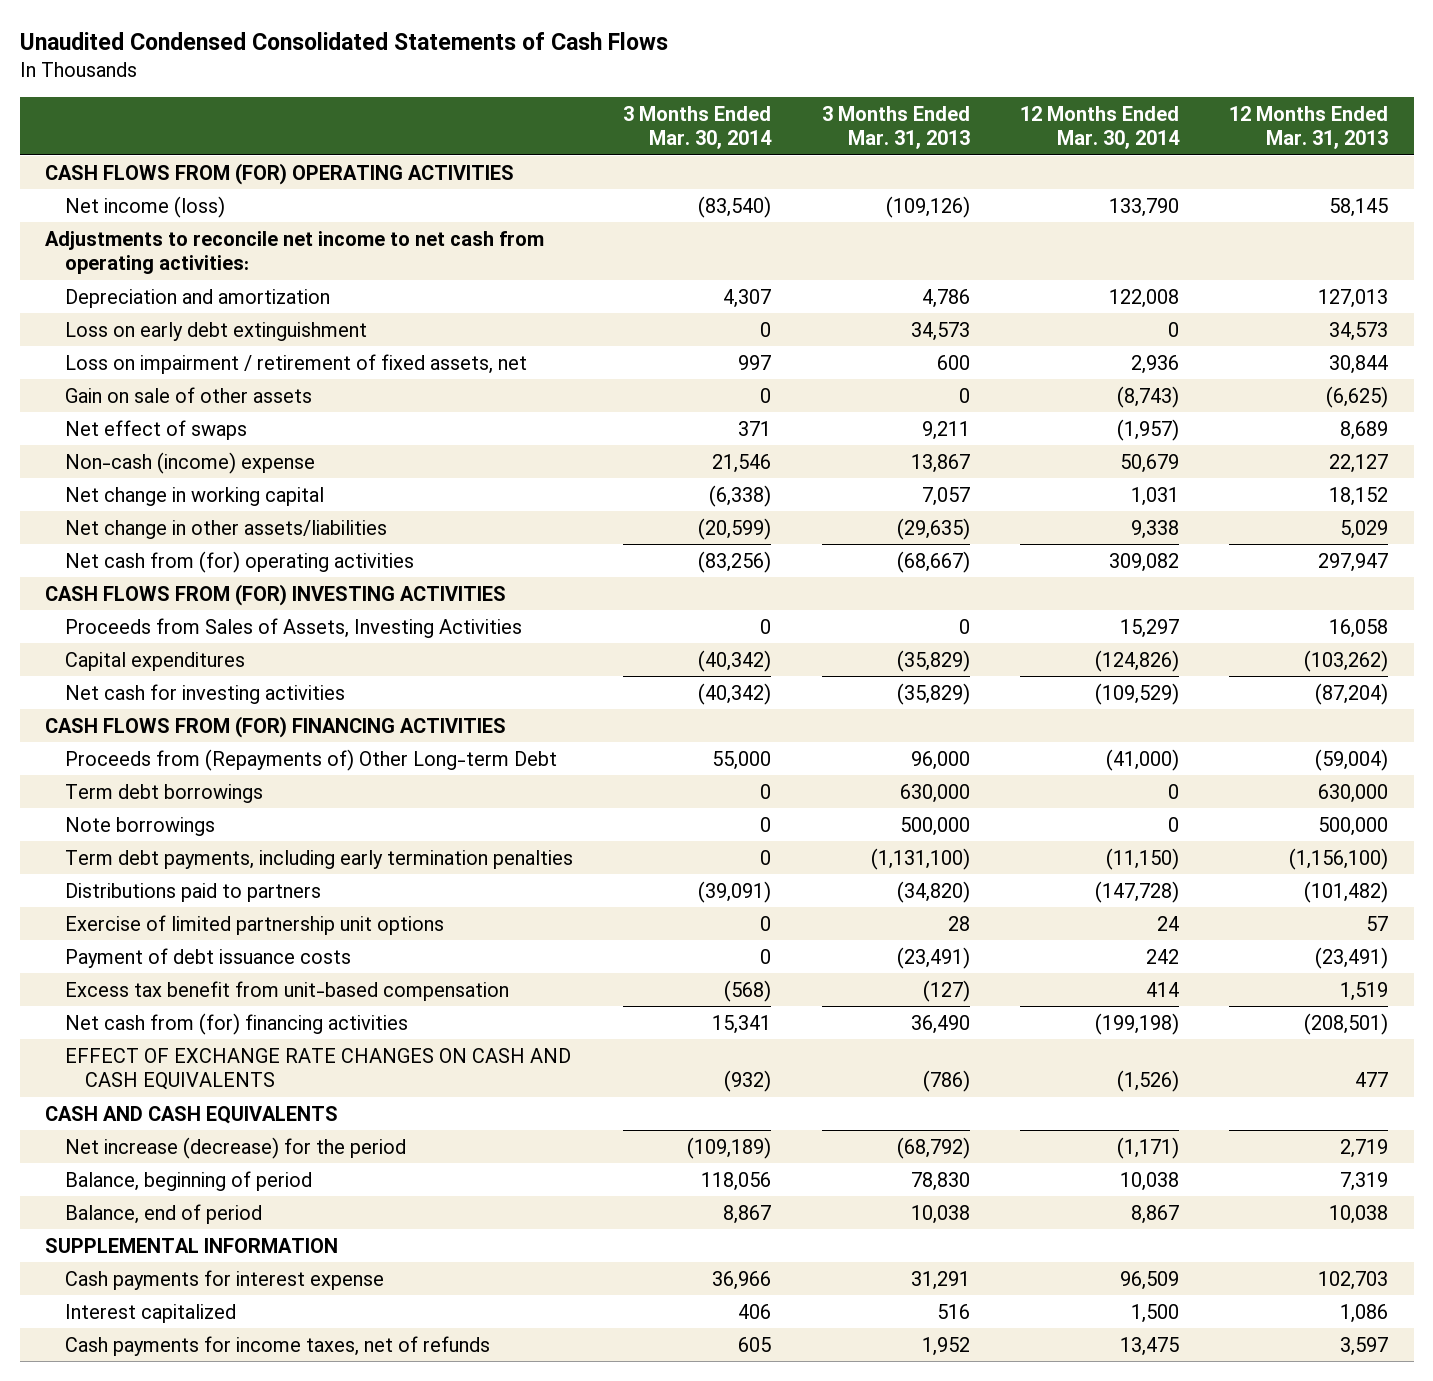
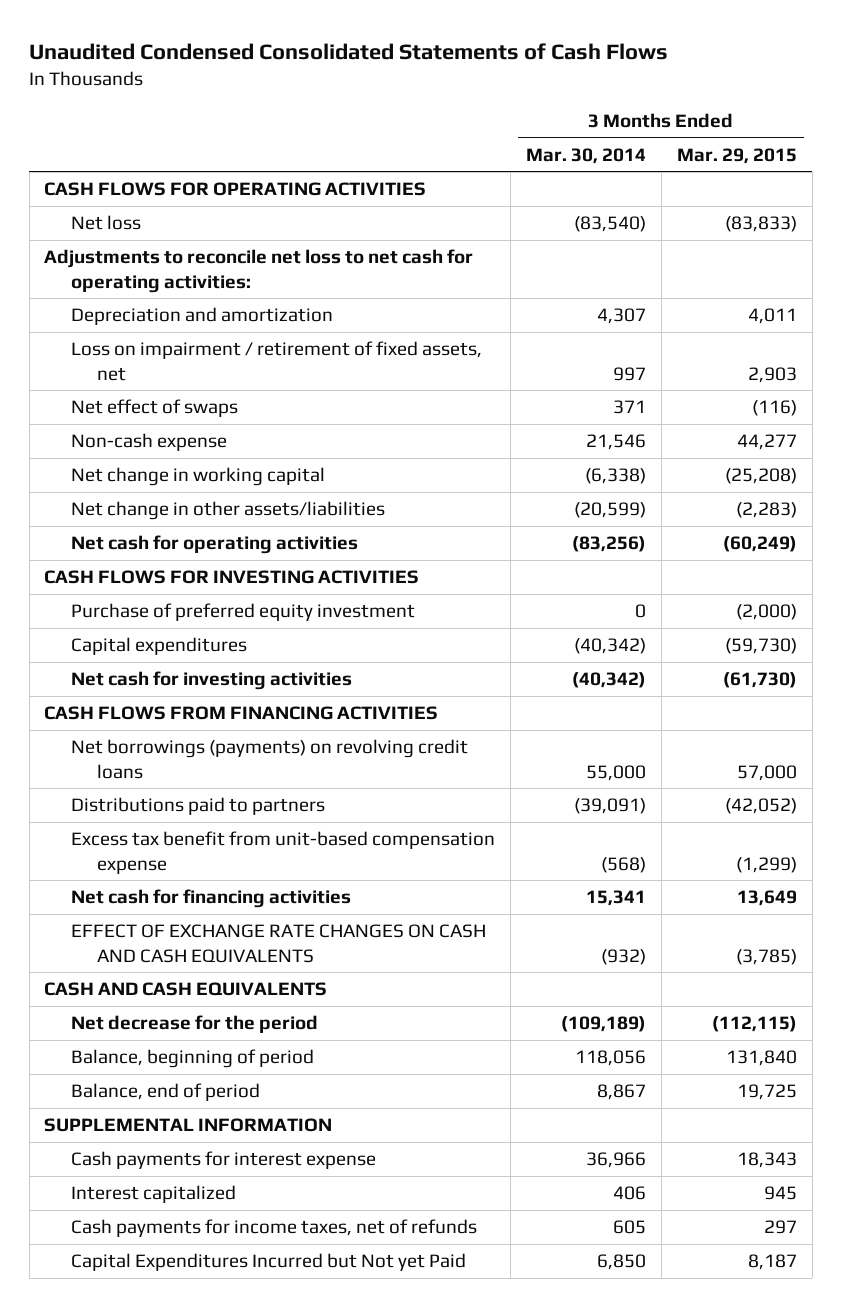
[821,105,970,150] 3 Months Ended Mar. 31, 2013 -> none
[1019,105,1180,150] 12 Months Ended Mar. 30, 2014 -> none
[1229,105,1389,150] 12 Months Ended Mar. 31, 2013 -> none
none -> [676,147,797,164] Mar. 29, 2015
[44,162,514,185] CASH FLOWS FROM (FOR) OPERATING ACTIVITIES -> [44,182,427,197] CASH FLOWS FOR OPERATING ACTIVITIES
[64,195,225,218] Net income (loss) -> [70,215,141,231] Net loss
[44,230,544,275] Adjustments to reconcile net income to net cash from operating activities: -> [44,249,474,293] Adjustments to reconcile net loss to net cash for operating activities:
[64,321,367,341] Loss on early debt extinguishment -> none
[64,386,312,403] Gain on sale of other assets -> none
[64,451,315,474] Non-cash (income) expense -> [70,433,227,452] Non-cash expense
[64,550,414,573] Net cash from (for) operating activities -> [70,535,358,555] Net cash for operating activities
[44,583,506,606] CASH FLOWS FROM (FOR) INVESTING ACTIVITIES -> [44,570,420,585] CASH FLOWS FOR INVESTING ACTIVITIES
[64,617,522,638] Proceeds from Sales of Assets, Investing Activities -> [70,603,415,622] Purchase of preferred equity investment
[64,783,263,803] Term debt borrowings -> none
[64,816,215,836] Note borrowings -> none
[64,849,573,869] Term debt payments, including early termination penalties -> none
[44,715,506,738] CASH FLOWS FROM (FOR) FINANCING ACTIVITIES -> [44,706,439,721] CASH FLOWS FROM FINANCING ACTIVITIES
[64,748,557,771] Proceeds from (Repayments of) Other Long-term Debt -> [70,739,468,779] Net borrowings (payments) on revolving credit loans
[64,914,444,935] Exercise of limited partnership unit options -> none
[64,947,351,968] Payment of debt issuance costs -> none
[64,980,509,1001] Excess tax benefit from unit-based compensation -> [70,831,495,874] Excess tax benefit from unit-based compensation expense
[64,1012,408,1035] Net cash from (for) financing activities -> [70,889,351,909] Net cash for financing activities
[64,1136,406,1159] Net increase (decrease) for the period -> [70,1015,318,1034] Net decrease for the period
none -> [70,1253,466,1272] Capital Expenditures Incurred but Not yet Paid

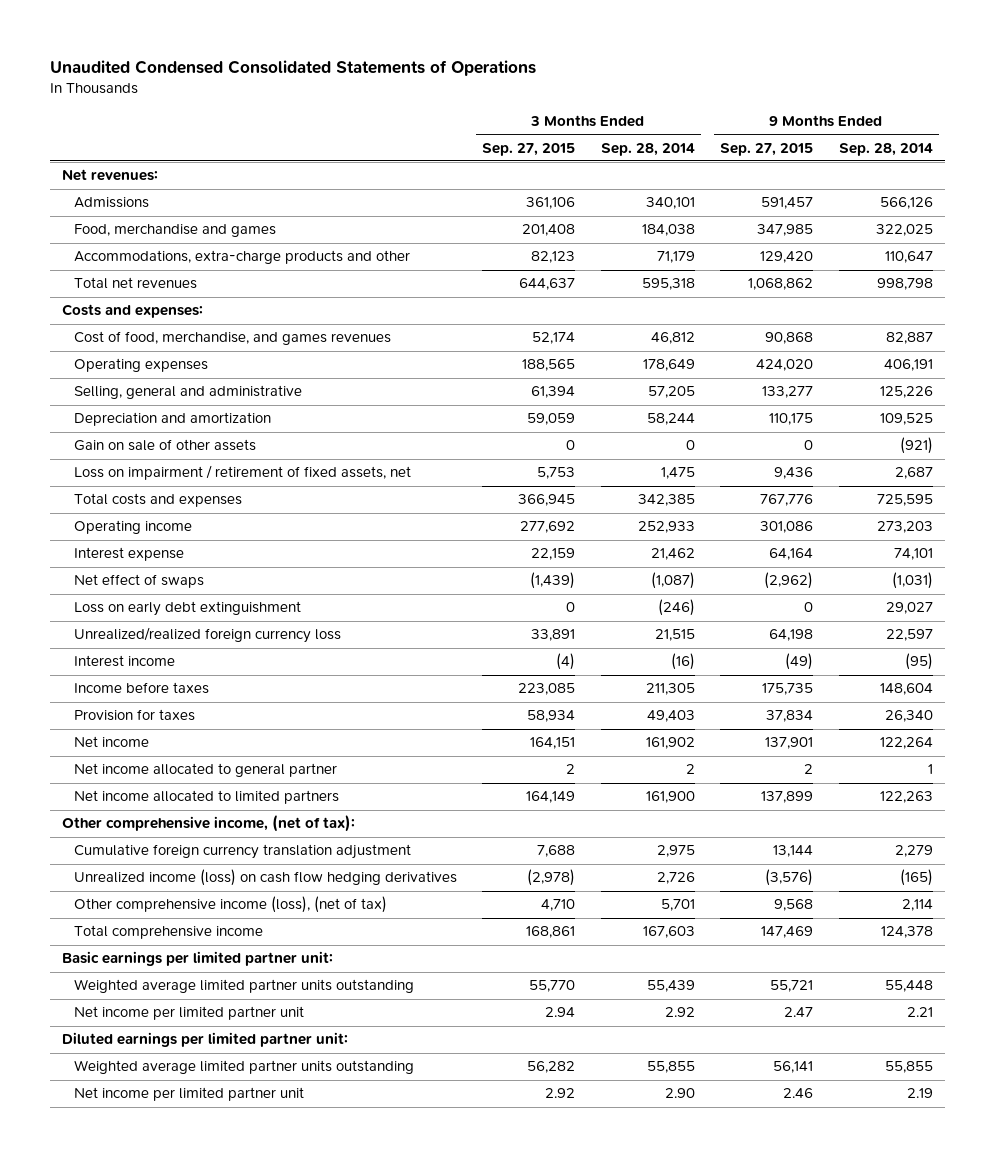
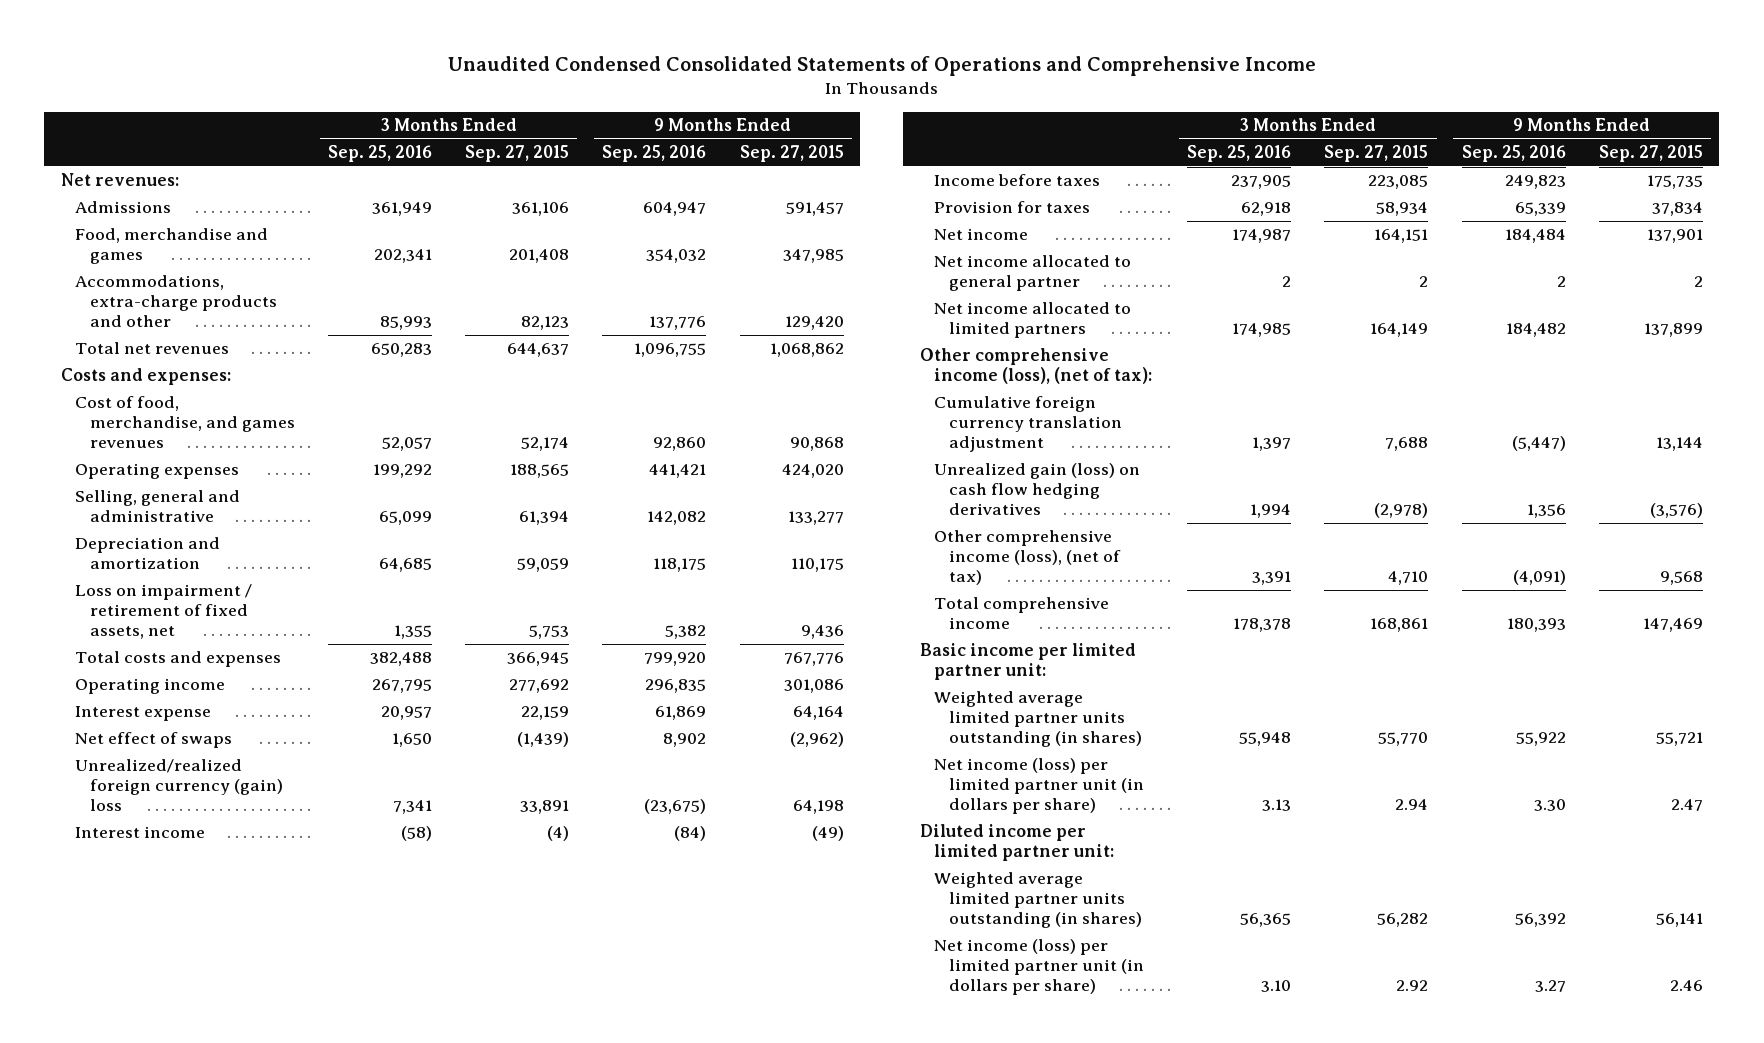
[49,59,536,76] Unaudited Condensed Consolidated Statements of Operations -> [447,56,1316,77] Unaudited Condensed Consolidated Statements of Operations and Comprehensive Income
[600,142,695,156] Sep. 28, 2014 -> none
[838,142,933,156] Sep. 28, 2014 -> none
none -> [327,145,432,163] Sep. 25, 2016
none -> [602,145,707,163] Sep. 25, 2016
[73,439,256,452] Gain on sale of other assets -> none
[73,601,301,617] Loss on early debt extinguishment -> none
[73,627,341,644] Unrealized/realized foreign currency loss -> [75,759,283,812] Unrealized/realized foreign currency (gain) loss
[62,815,356,833] Other comprehensive income, (net of tax): -> [920,348,1153,385] Other comprehensive income (loss), (net of tax):
[73,869,457,887] Unrealized income (loss) on cash flow hedging derivatives -> [934,463,1141,516] Unrealized gain (loss) on cash flow hedging derivatives
[62,951,334,967] Basic earnings per limited partner unit: -> [920,643,1137,681] Basic income per limited partner unit:
[73,979,414,994] Weighted average limited partner units outstanding -> [934,691,1142,748] Weighted average limited partner units outstanding (in shares)
[73,1006,304,1021] Net income per limited partner unit -> [934,758,1144,815] Net income (loss) per limited partner unit (in dollars per share)
[62,1032,349,1048] Diluted earnings per limited partner unit: -> [920,824,1115,862] Diluted income per limited partner unit:
[73,1060,414,1075] Weighted average limited partner units outstanding -> [934,872,1142,929] Weighted average limited partner units outstanding (in shares)
[73,1087,304,1102] Net income per limited partner unit -> [934,939,1144,996] Net income (loss) per limited partner unit (in dollars per share)

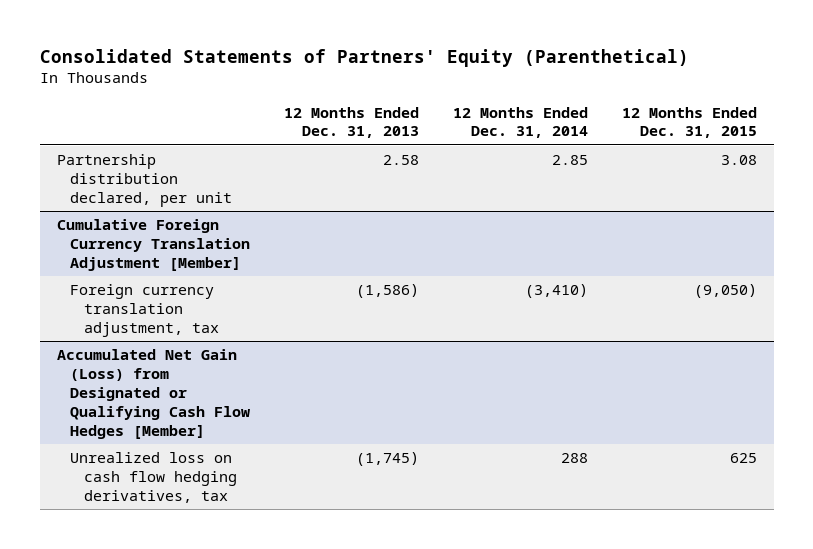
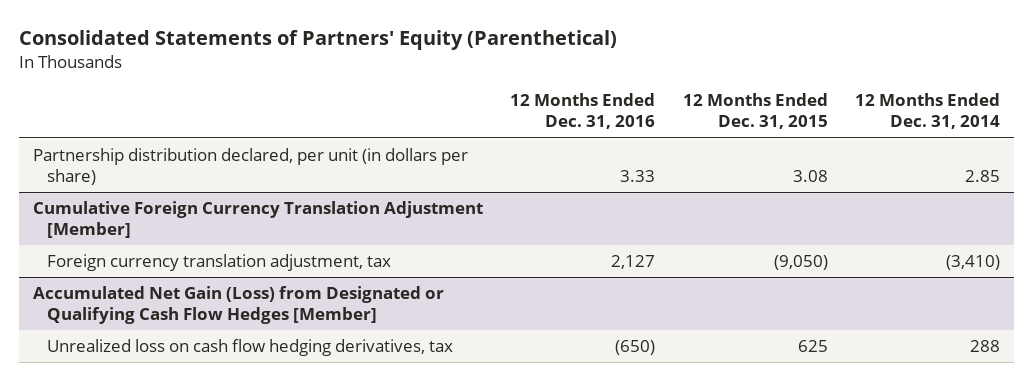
[284,106,420,139] 12 Months Ended Dec. 31, 2013 -> none
none -> [510,93,656,130] 12 Months Ended Dec. 31, 2016
[56,154,233,207] Partnership distribution declared, per unit -> [32,148,468,186] Partnership distribution declared, per unit (in dollars per share)

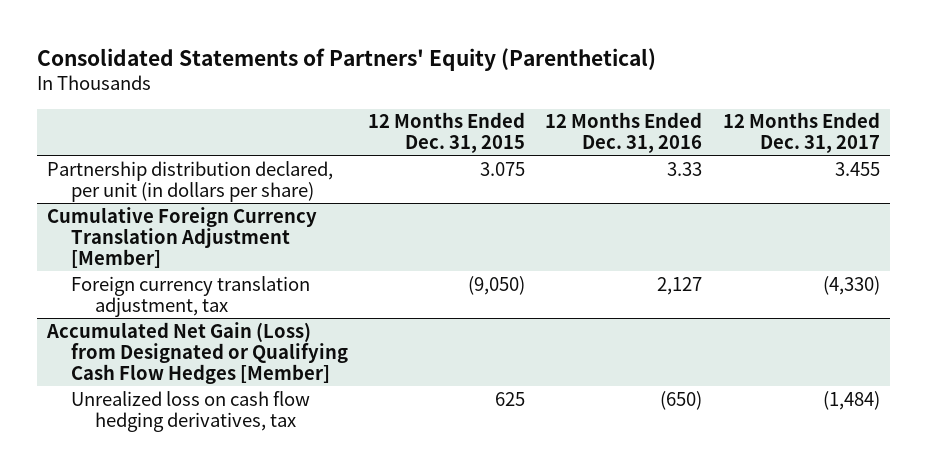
[855,93,1001,130] 12 Months Ended Dec. 31, 2014 -> none
none -> [722,112,880,154] 12 Months Ended Dec. 31, 2017
[792,170,828,183] 3.08 -> [480,161,526,176] 3.075

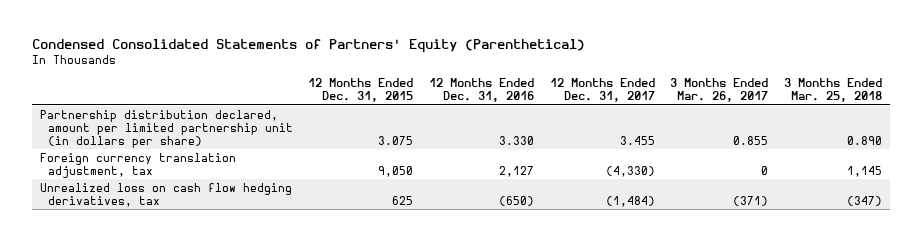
[37,47,657,71] Consolidated Statements of Partners' Equity (Parenthetical) -> [32,38,586,53] Condensed Consolidated Statements of Partners' Equity (Parenthetical)
none -> [670,78,769,103] 3 Months Ended Mar. 26, 2017
none -> [784,78,883,103] 3 Months Ended Mar. 25, 2018
[47,206,318,268] Cumulative Foreign Currency Translation Adjustment [Member] -> none
[46,321,349,384] Accumulated Net Gain (Loss) from Designated or Qualifying Cash Flow Hedges [Member] -> none
[47,160,334,202] Partnership distribution declared, per unit (in dollars per share) -> [39,109,293,148] Partnership distribution declared, amount per limited partnership unit (in dollars per share)
[667,161,703,176] 3.33 -> [499,135,535,145] 3.330
[468,275,526,295] (9,050) -> [378,165,414,177] 9,050

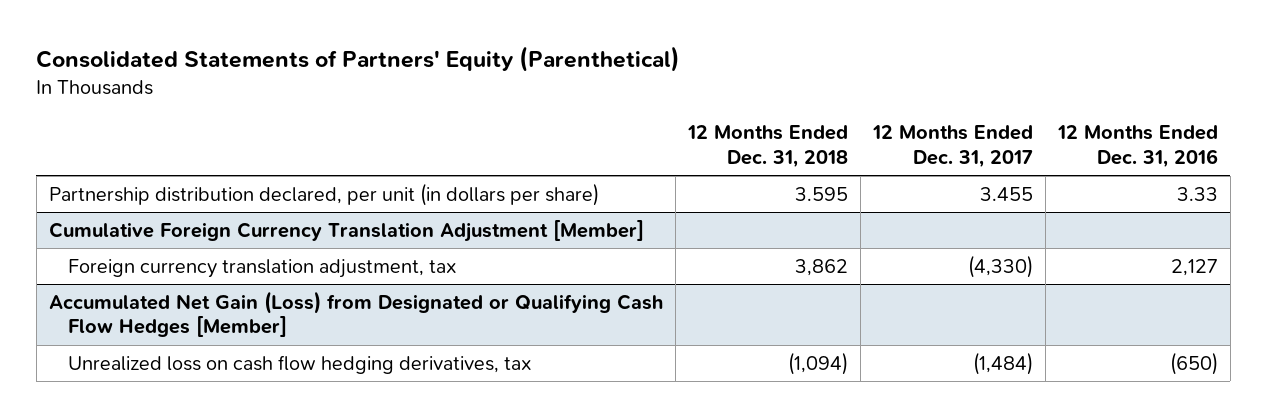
[32,38,586,53] Condensed Consolidated Statements of Partners' Equity (Parenthetical) -> [36,46,681,73] Consolidated Statements of Partners' Equity (Parenthetical)
[308,78,414,103] 12 Months Ended Dec. 31, 2015 -> none
[670,78,769,103] 3 Months Ended Mar. 26, 2017 -> none
[784,78,883,103] 3 Months Ended Mar. 25, 2018 -> none
none -> [686,125,848,168] 12 Months Ended Dec. 31, 2018
[39,109,293,148] Partnership distribution declared, amount per limited partnership unit (in dollars per share) -> [48,182,599,206] Partnership distribution declared, per unit (in dollars per share)
[499,135,535,145] 3.330 -> [1176,186,1218,201] 3.33
none -> [48,219,644,242] Cumulative Foreign Currency Translation Adjustment [Member]
none -> [48,290,663,338] Accumulated Net Gain (Loss) from Designated or Qualifying Cash Flow Hedges [Member]

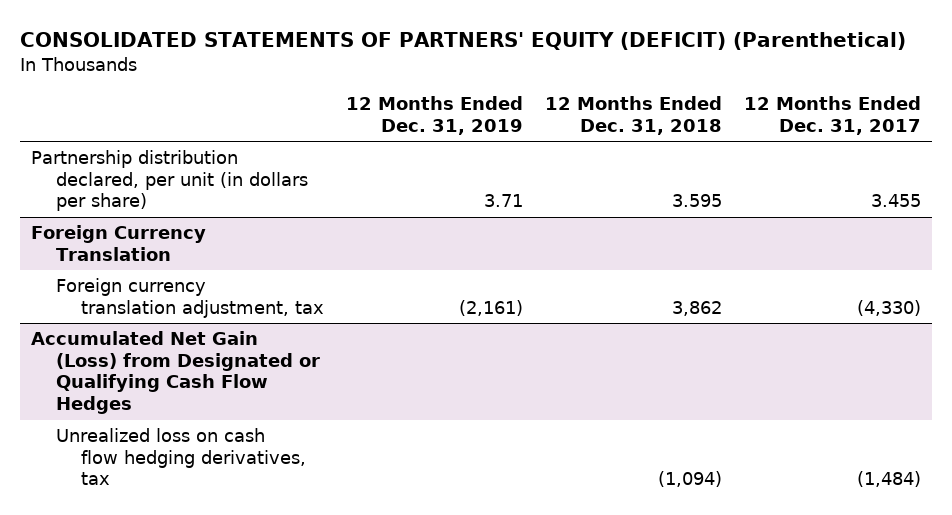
[36,46,681,73] Consolidated Statements of Partners' Equity (Parenthetical) -> [20,32,907,51] CONSOLIDATED STATEMENTS OF PARTNERS' EQUITY (DEFICIT) (Parenthetical)
[1056,125,1218,168] 12 Months Ended Dec. 31, 2016 -> none
none -> [345,96,523,135] 12 Months Ended Dec. 31, 2019
[48,219,644,242] Cumulative Foreign Currency Translation Adjustment [Member] -> [31,225,207,261] Foreign Currency Translation
[48,290,663,338] Accumulated Net Gain (Loss) from Designated or Qualifying Cash Flow Hedges [Member] -> [31,331,321,415] Accumulated Net Gain (Loss) from Designated or Qualifying Cash Flow Hedges

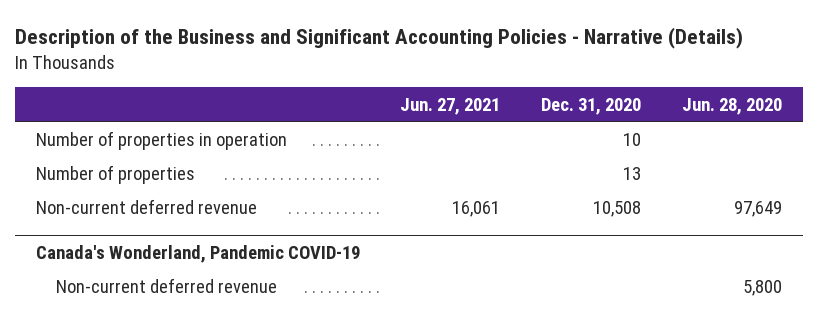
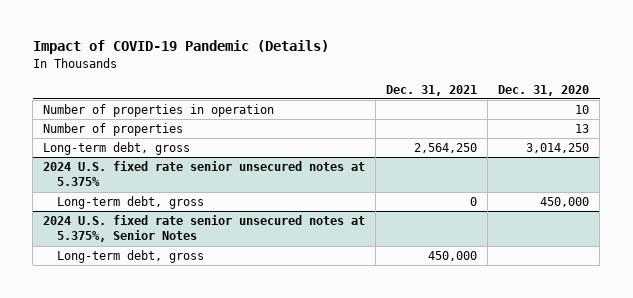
[15,26,744,49] Description of the Business and Significant Accounting Policies - Narrative (Details) -> [32,40,329,55] Impact of COVID-19 Pandemic (Details)
[400,97,501,115] Jun. 27, 2021 -> none
[682,97,783,115] Jun. 28, 2020 -> none
none -> [386,84,478,96] Dec. 31, 2021
[35,198,257,214] Non-current deferred revenue -> none
[35,244,360,263] Canada's Wonderland, Pandemic COVID-19 -> none
[55,277,277,293] Non-current deferred revenue -> none
none -> [43,142,191,156] Long-term debt, gross
none -> [43,161,366,187] 2024 U.S. fixed rate senior unsecured notes at 5.375%
none -> [57,196,205,210] Long-term debt, gross
none -> [43,215,366,243] 2024 U.S. fixed rate senior unsecured notes at 5.375%, Senior Notes
none -> [57,250,205,264] Long-term debt, gross

